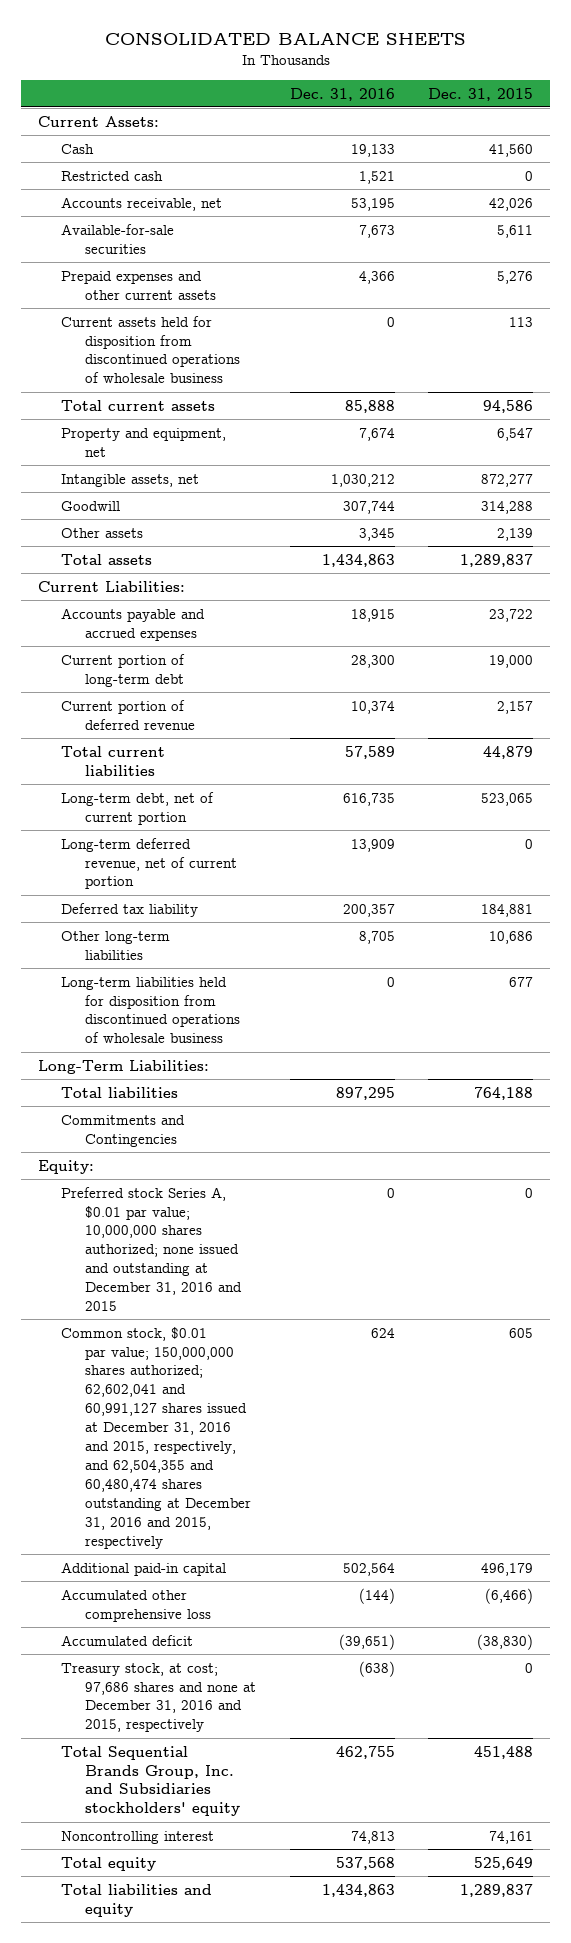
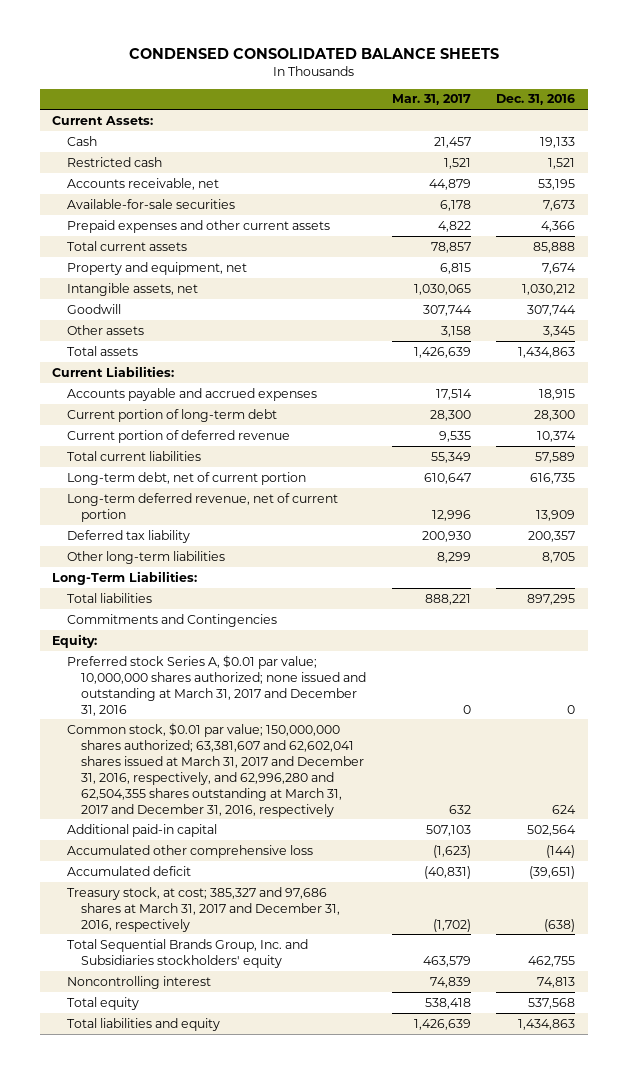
[104,31,466,45] CONSOLIDATED BALANCE SHEETS -> [128,48,499,60] CONDENSED CONSOLIDATED BALANCE SHEETS
[428,87,534,101] Dec. 31, 2015 -> none
none -> [391,94,471,106] Mar. 31, 2017
[61,315,240,384] Current assets held for disposition from discontinued operations of wholesale business -> none
[61,976,240,1044] Long-term liabilities held for disposition from discontinued operations of wholesale business -> none
[61,1186,242,1312] Preferred stock Series A, $0.01 par value; 10,000,000 shares authorized; none issued and outstanding at December 31, 2016 and 2015 -> [66,654,367,716] Preferred stock Series A, $0.01 par value; 10,000,000 shares authorized; none issued and outstanding at March 31, 2017 and December 31, 2016
[61,1326,251,1549] Common stock, $0.01 par value; 150,000,000 shares authorized; 62,602,041 and 60,991,127 shares issued at December 31, 2016 and 2015, respectively, and 62,504,355 and 60,480,474 shares outstanding at December 31, 2016 and 2015, respectively -> [66,722,365,817] Common stock, $0.01 par value; 150,000,000 shares authorized; 63,381,607 and 62,602,041 shares issued at March 31, 2017 and December 31, 2016, respectively, and 62,996,280 and 62,504,355 shares outstanding at March 31, 2017 and December 31, 2016, respectively
[61,1662,256,1733] Treasury stock, at cost; 97,686 shares and none at December 31, 2016 and 2015, respectively -> [66,886,341,932] Treasury stock, at cost; 385,327 and 97,686 shares at March 31, 2017 and December 31, 2016, respectively

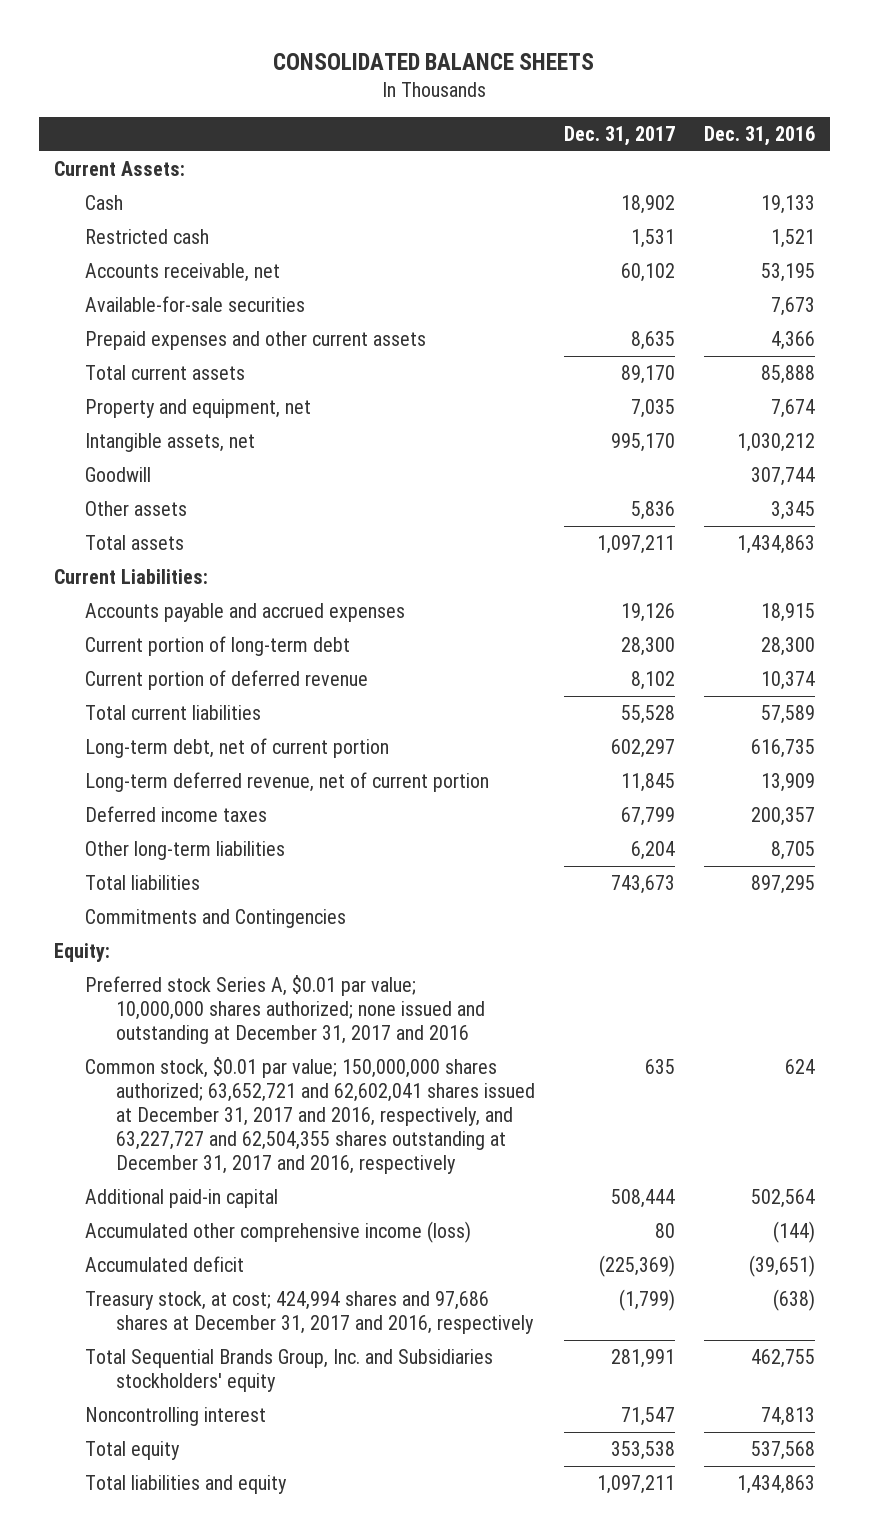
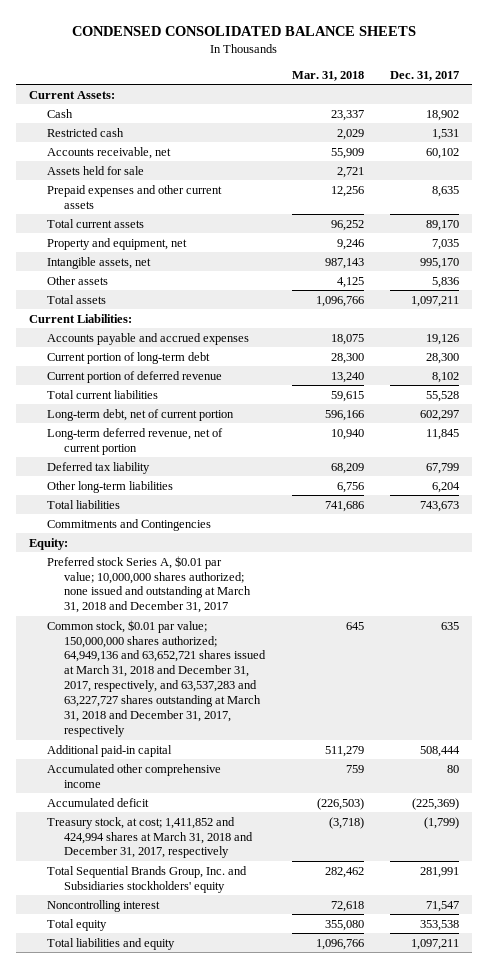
[273,53,595,71] CONSOLIDATED BALANCE SHEETS -> [72,25,417,36] CONDENSED CONSOLIDATED BALANCE SHEETS
[704,125,816,146] Dec. 31, 2016 -> none
none -> [291,70,364,81] Mar. 31, 2018
[84,296,305,313] Available-for-sale securities -> none
none -> [46,165,144,175] Assets held for sale
[84,467,151,483] Goodwill -> none
[84,806,267,823] Deferred income taxes -> [46,461,150,474] Deferred tax liability
[84,975,486,1045] Preferred stock Series A, $0.01 par value; 10,000,000 shares authorized; none issued and outstanding at December 31, 2017 and 2016 -> [46,555,252,614] Preferred stock Series A, $0.01 par value; 10,000,000 shares authorized; none issued and outstanding at March 31, 2018 and December 31, 2017
[84,1057,536,1174] Common stock, $0.01 par value; 150,000,000 shares authorized; 63,652,721 and 62,602,041 shares issued at December 31, 2017 and 2016, respectively, and 63,227,727 and 62,504,355 shares outstanding at December 31, 2017 and 2016, respectively -> [46,619,267,738] Common stock, $0.01 par value; 150,000,000 shares authorized; 64,949,136 and 63,652,721 shares issued at March 31, 2018 and December 31, 2017, respectively, and 63,537,283 and 63,227,727 shares outstanding at March 31, 2018 and December 31, 2017, respectively
[84,1221,471,1244] Accumulated other comprehensive income (loss) -> [46,763,221,788] Accumulated other comprehensive income
[84,1291,535,1335] Treasury stock, at cost; 424,994 shares and 97,686 shares at December 31, 2017 and 2016, respectively -> [46,816,254,859] Treasury stock, at cost; 1,411,852 and 424,994 shares at March 31, 2018 and December 31, 2017, respectively

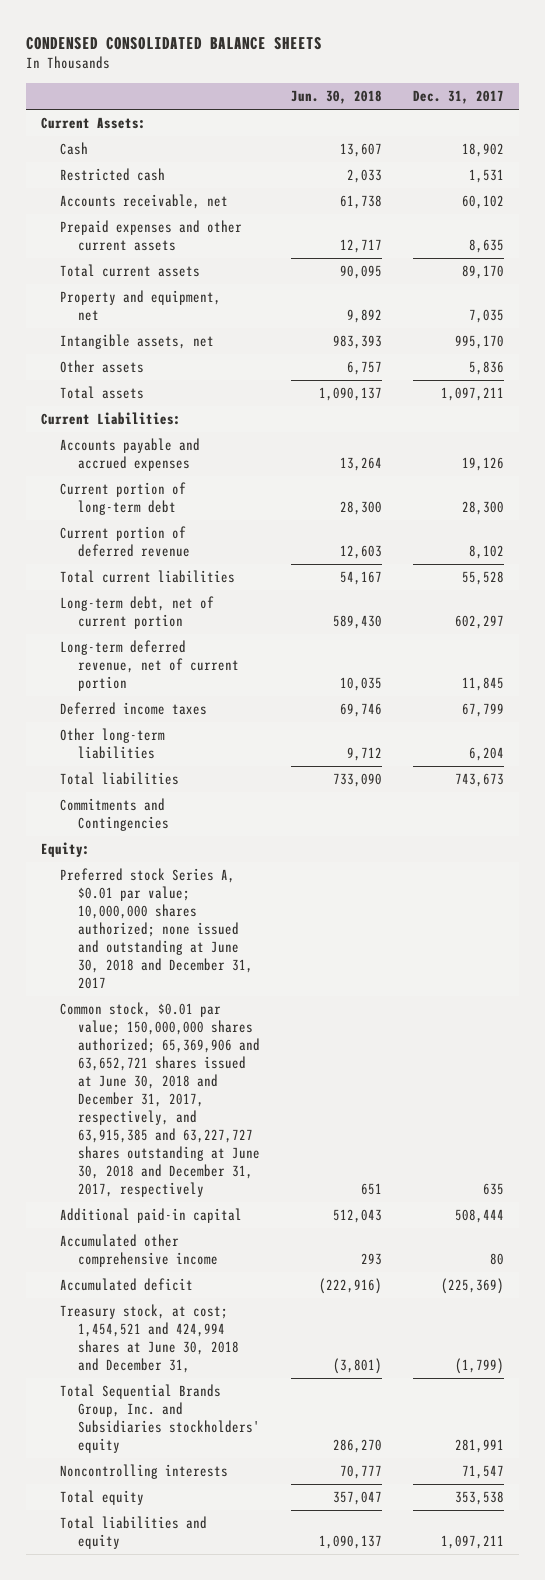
[291,70,364,81] Mar. 31, 2018 -> none
none -> [290,90,382,105] Jun. 30, 2018
[46,165,144,175] Assets held for sale -> none
[46,461,150,474] Deferred tax liability -> [59,702,207,716] Deferred income taxes
[46,555,252,614] Preferred stock Series A, $0.01 par value; 10,000,000 shares authorized; none issued and outstanding at March 31, 2018 and December 31, 2017 -> [59,868,253,990] Preferred stock Series A, $0.01 par value; 10,000,000 shares authorized; none issued and outstanding at June 30, 2018 and December 31, 2017
[46,619,267,738] Common stock, $0.01 par value; 150,000,000 shares authorized; 64,949,136 and 63,652,721 shares issued at March 31, 2018 and December 31, 2017, respectively, and 63,537,283 and 63,227,727 shares outstanding at March 31, 2018 and December 31, 2017, respectively -> [59,1002,260,1197] Common stock, $0.01 par value; 150,000,000 shares authorized; 65,369,906 and 63,652,721 shares issued at June 30, 2018 and December 31, 2017, respectively, and 63,915,385 and 63,227,727 shares outstanding at June 30, 2018 and December 31, 2017, respectively
[46,816,254,859] Treasury stock, at cost; 1,411,852 and 424,994 shares at March 31, 2018 and December 31, 2017, respectively -> [59,1304,239,1374] Treasury stock, at cost; 1,454,521 and 424,994 shares at June 30, 2018 and December 31,
[46,899,160,912] Noncontrolling interest -> [59,1464,228,1480] Noncontrolling interests

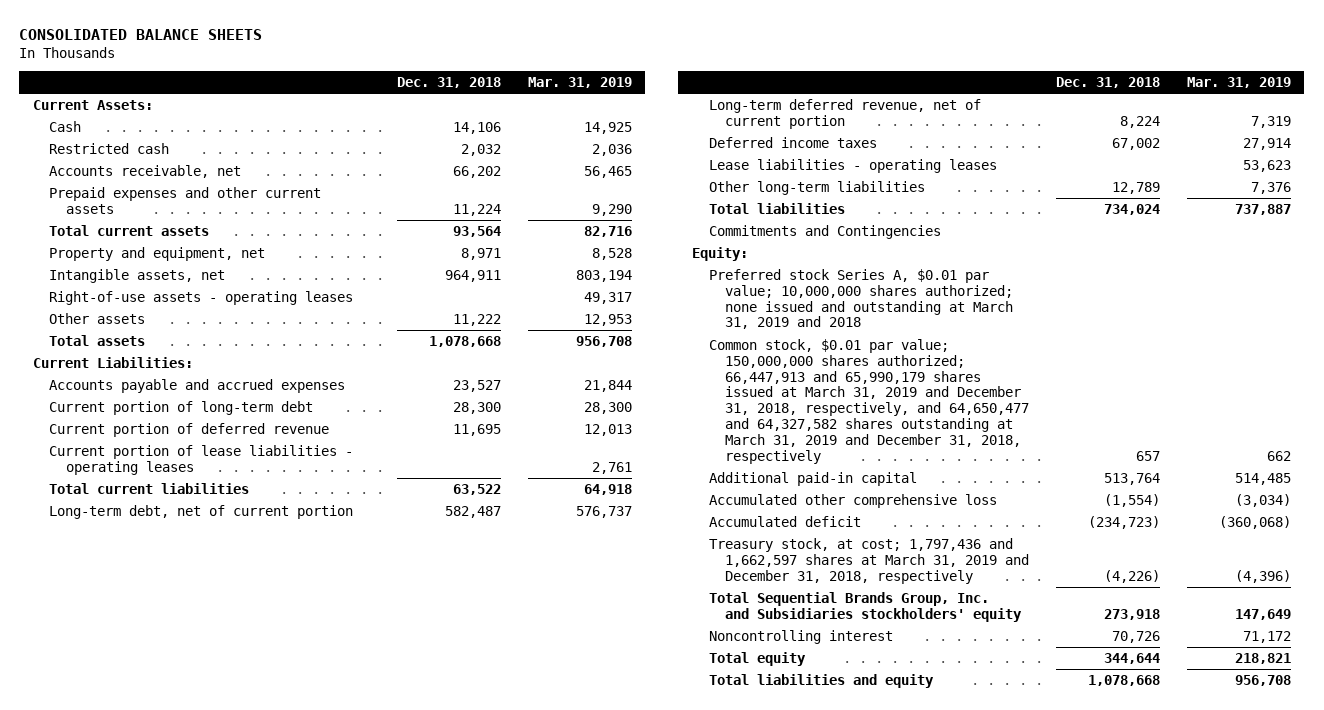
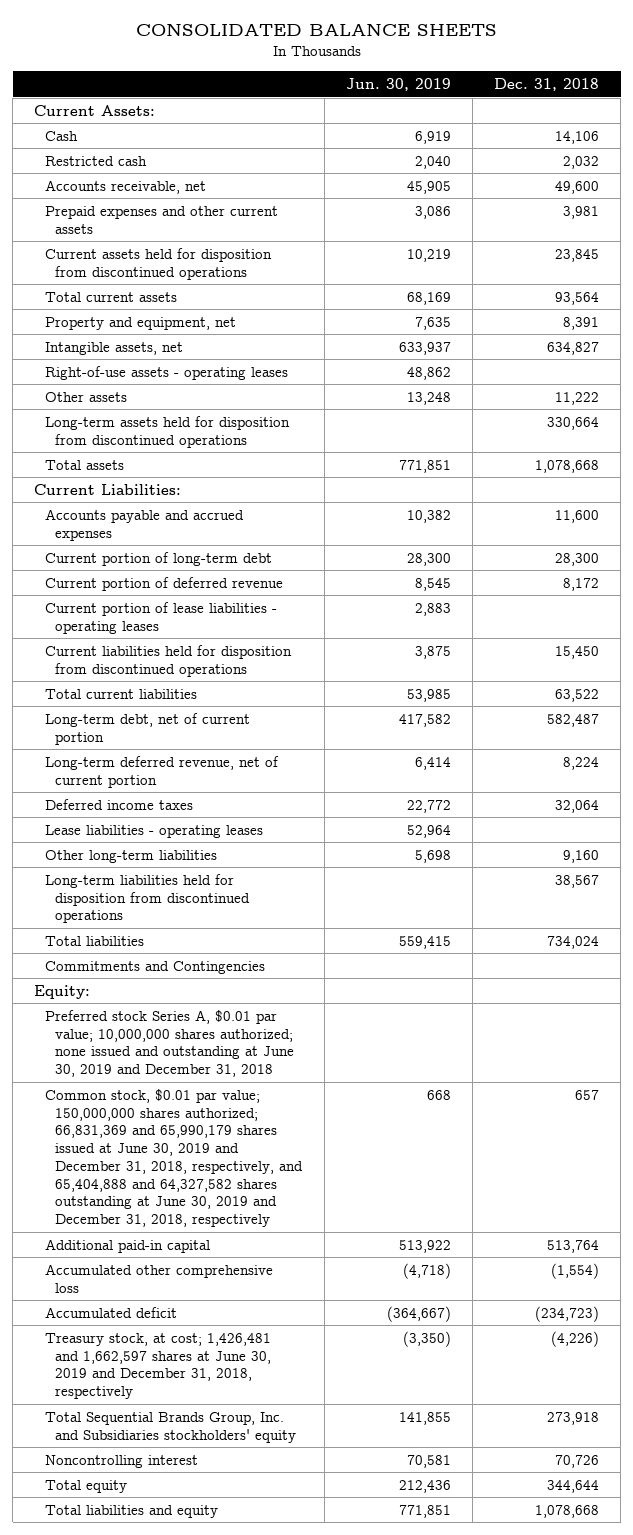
[527,76,632,88] Mar. 31, 2019 -> none
none -> [345,78,451,92] Jun. 30, 2019
[452,166,501,179] 66,202 -> [555,180,600,194] 49,600
[452,203,501,216] 11,224 -> [563,205,600,219] 3,981
none -> [44,247,272,280] Current assets held for disposition from discontinued operations
[460,248,501,261] 8,971 -> [563,316,600,330] 8,391
[444,270,501,283] 964,911 -> [547,341,600,355] 634,827
none -> [44,415,290,448] Long-term assets held for disposition from discontinued operations
[452,380,501,393] 23,527 -> [555,509,600,523] 11,600
[452,424,501,437] 11,695 -> [563,577,600,591] 8,172
none -> [44,644,292,677] Current liabilities held for disposition from discontinued operations
[1112,138,1161,151] 67,002 -> [555,799,600,813] 32,064
[1112,182,1161,195] 12,789 -> [563,849,600,863] 9,160
none -> [44,873,251,924] Long-term liabilities held for disposition from discontinued operations
[708,269,1014,330] Preferred stock Series A, $0.01 par value; 10,000,000 shares authorized; none issued and outstanding at March 31, 2019 and 2018 -> [44,1009,295,1078] Preferred stock Series A, $0.01 par value; 10,000,000 shares authorized; none issued and outstanding at June 30, 2019 and December 31, 2018
[708,339,1030,464] Common stock, $0.01 par value; 150,000,000 shares authorized; 66,447,913 and 65,990,179 shares issued at March 31, 2019 and December 31, 2018, respectively, and 64,650,477 and 64,327,582 shares outstanding at March 31, 2019 and December 31, 2018, respectively -> [44,1088,304,1228] Common stock, $0.01 par value; 150,000,000 shares authorized; 66,831,369 and 65,990,179 shares issued at June 30, 2019 and December 31, 2018, respectively, and 65,404,888 and 64,327,582 shares outstanding at June 30, 2019 and December 31, 2018, respectively
[708,538,1030,584] Treasury stock, at cost; 1,797,436 and 1,662,597 shares at March 31, 2019 and December 31, 2018, respectively -> [44,1332,272,1400] Treasury stock, at cost; 1,426,481 and 1,662,597 shares at June 30, 2019 and December 31, 2018, respectively

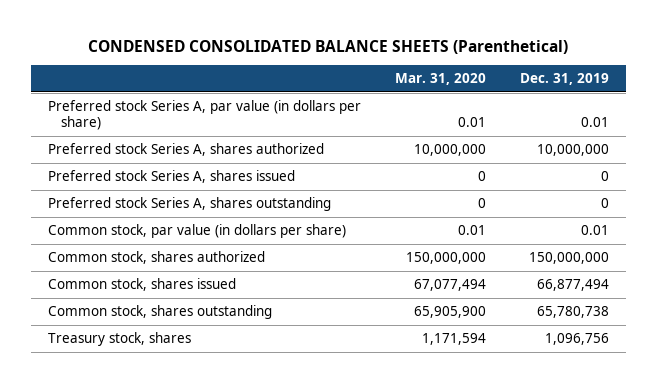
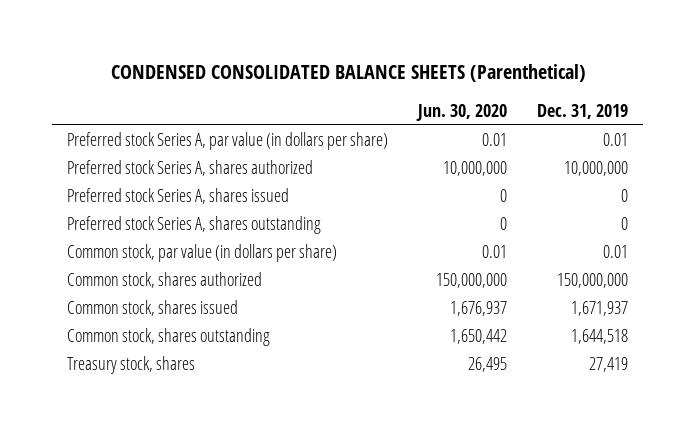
[394,73,486,86] Mar. 31, 2020 -> none
none -> [416,103,508,121] Jun. 30, 2020
[536,279,609,292] 66,877,494 -> [571,301,629,317] 1,671,937
[536,306,609,319] 65,780,738 -> [571,329,629,345] 1,644,518
[544,333,609,346] 1,096,756 -> [589,357,629,373] 27,419

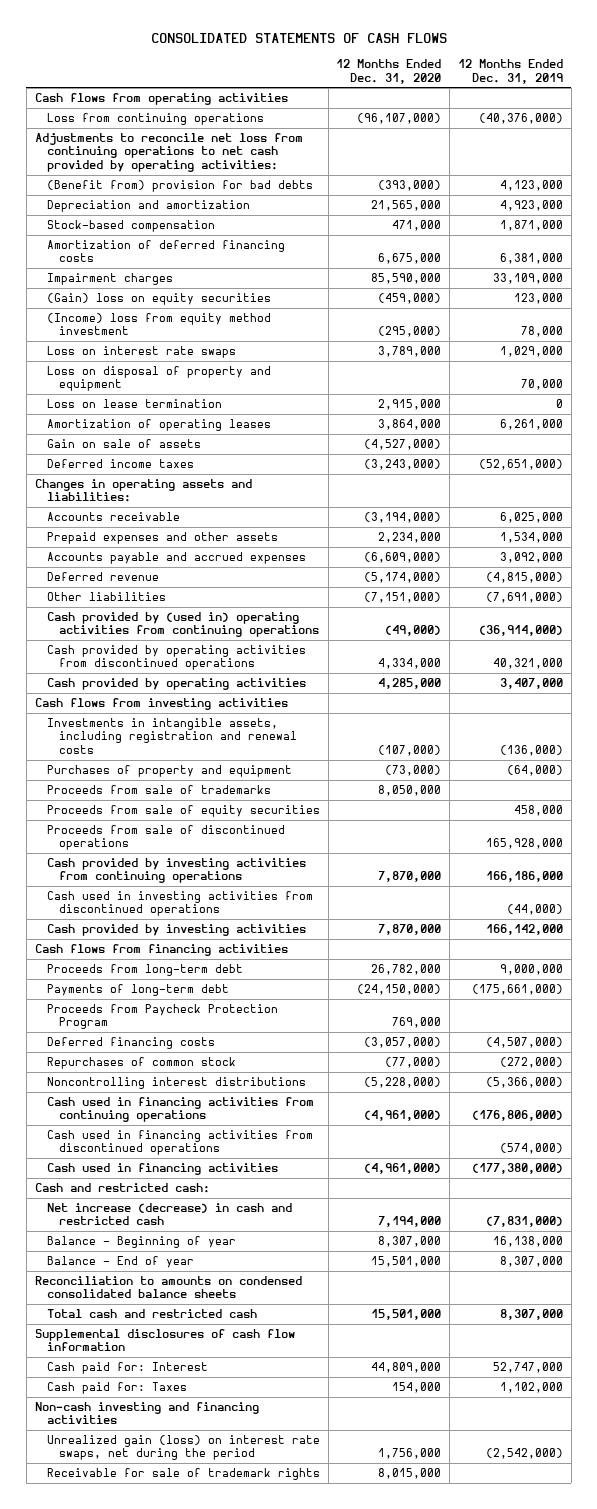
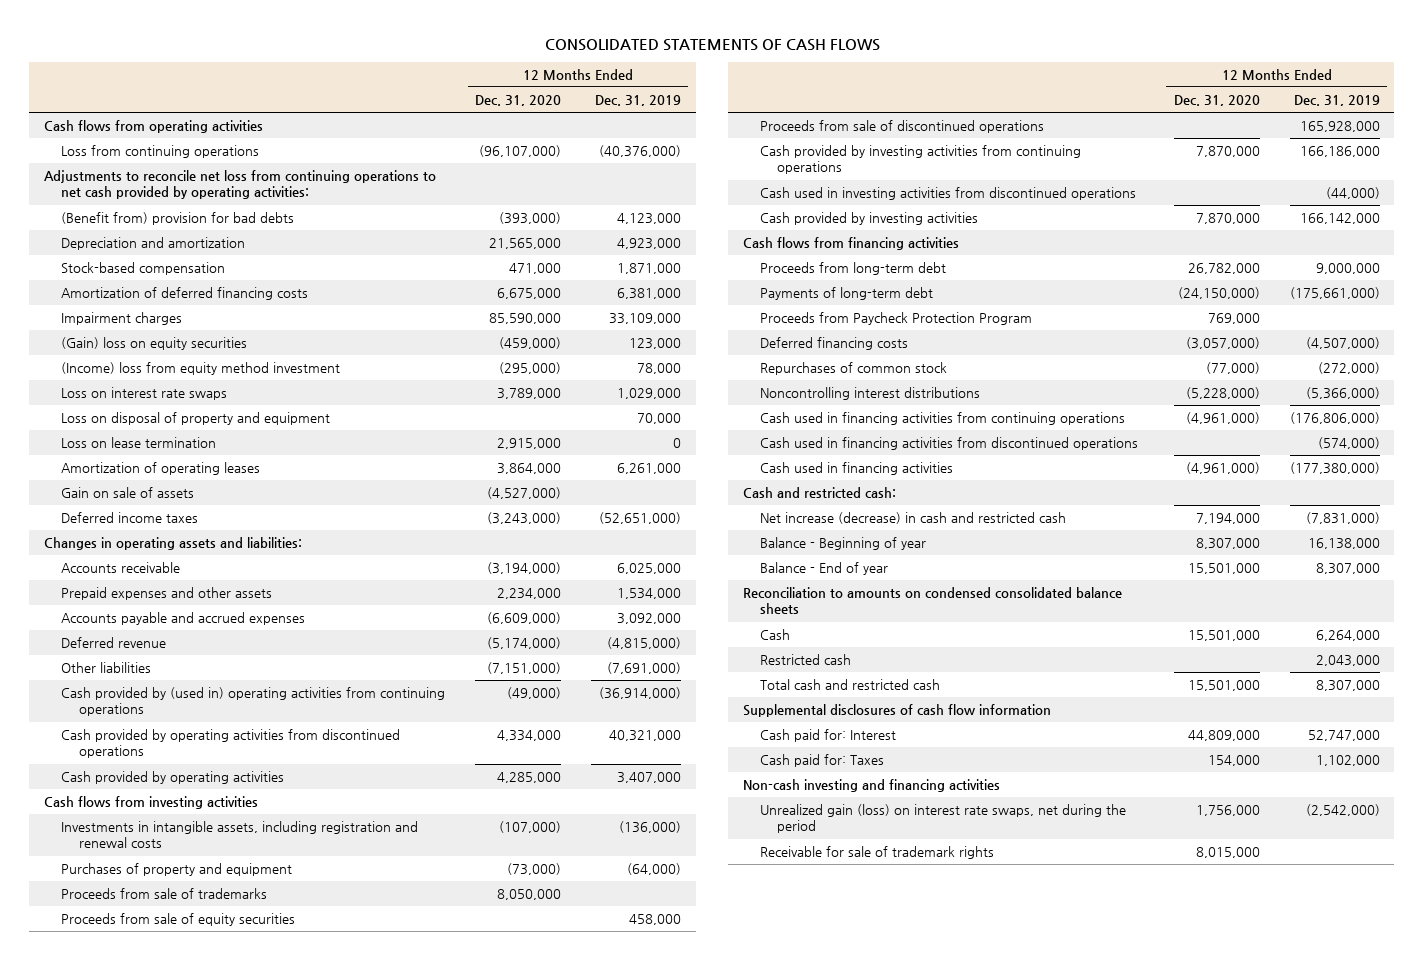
none -> [759,629,790,641] Cash
none -> [759,654,851,666] Restricted cash

